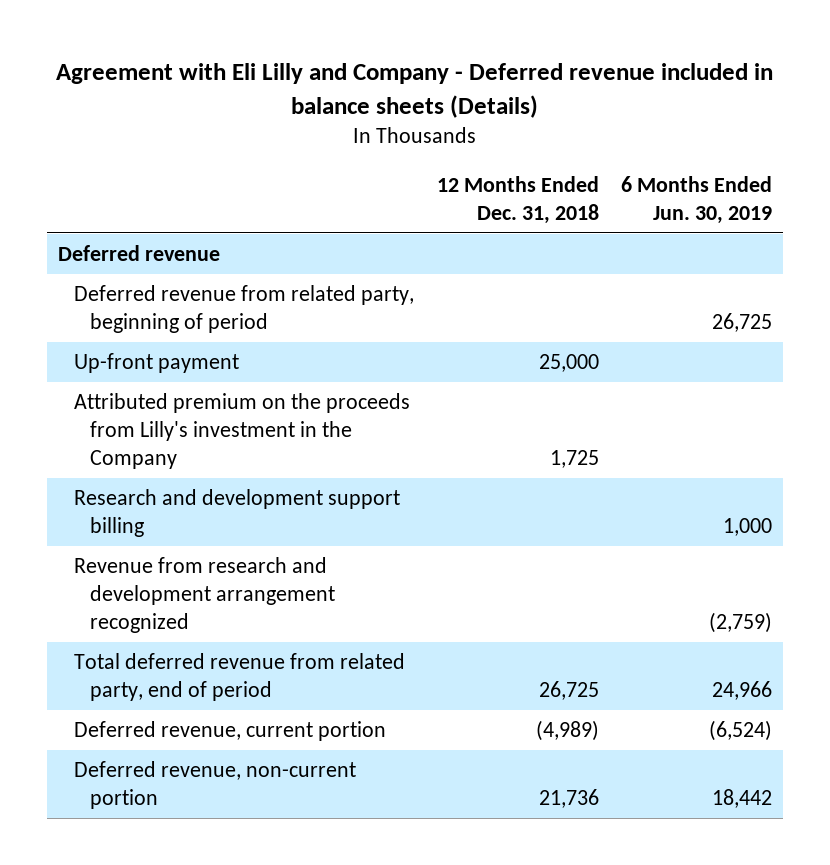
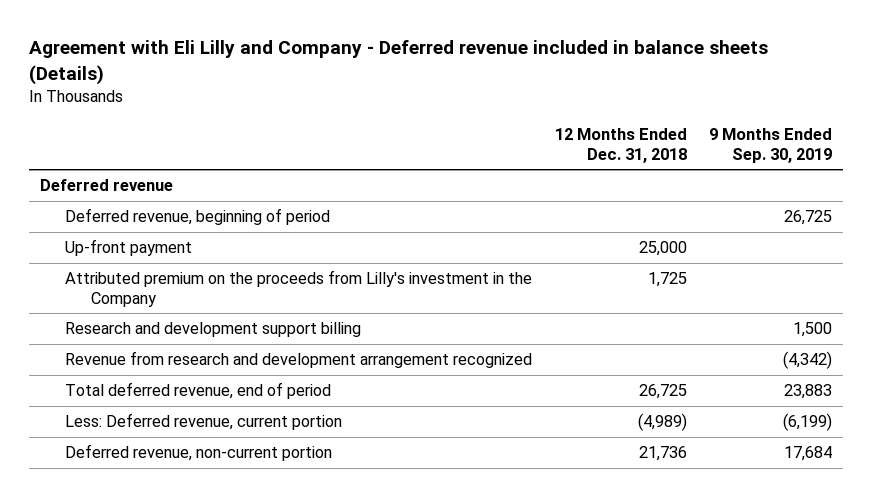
[621,175,773,224] 6 Months Ended Jun. 30, 2019 -> none
none -> [708,128,832,163] 9 Months Ended Sep. 30, 2019
[74,284,415,333] Deferred revenue from related party, beginning of period -> [65,208,331,226] Deferred revenue, beginning of period
[74,652,406,701] Total deferred revenue from related party, end of period -> [65,382,332,400] Total deferred revenue, end of period
[74,720,387,741] Deferred revenue, current portion -> [65,413,343,431] Less: Deferred revenue, current portion

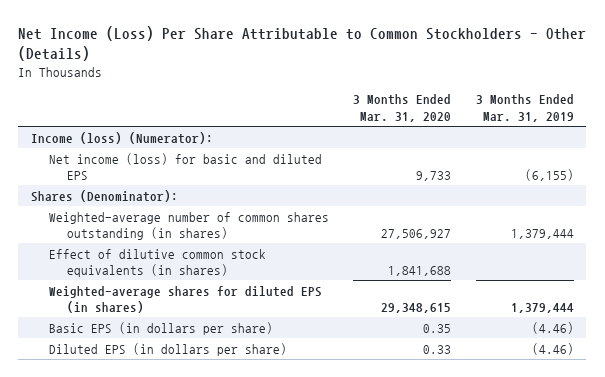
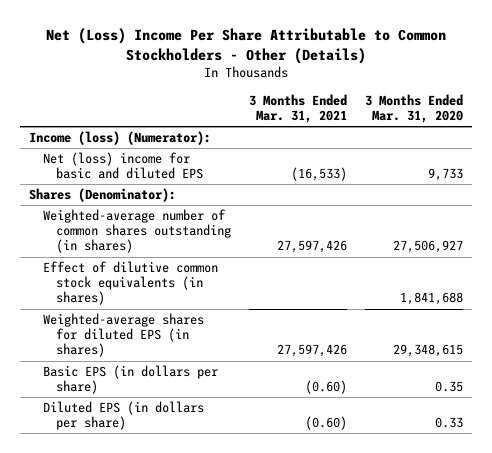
[18,26,587,62] Net Income (Loss) Per Share Attributable to Common Stockholders - Other (Details) -> [45,27,446,64] Net (Loss) Income Per Share Attributable to Common Stockholders - Other (Details)
[475,94,574,122] 3 Months Ended Mar. 31, 2019 -> none
none -> [248,94,347,124] 3 Months Ended Mar. 31, 2021
[48,152,322,181] Net income (loss) for basic and diluted EPS -> [42,152,203,180] Net (loss) income for basic and diluted EPS

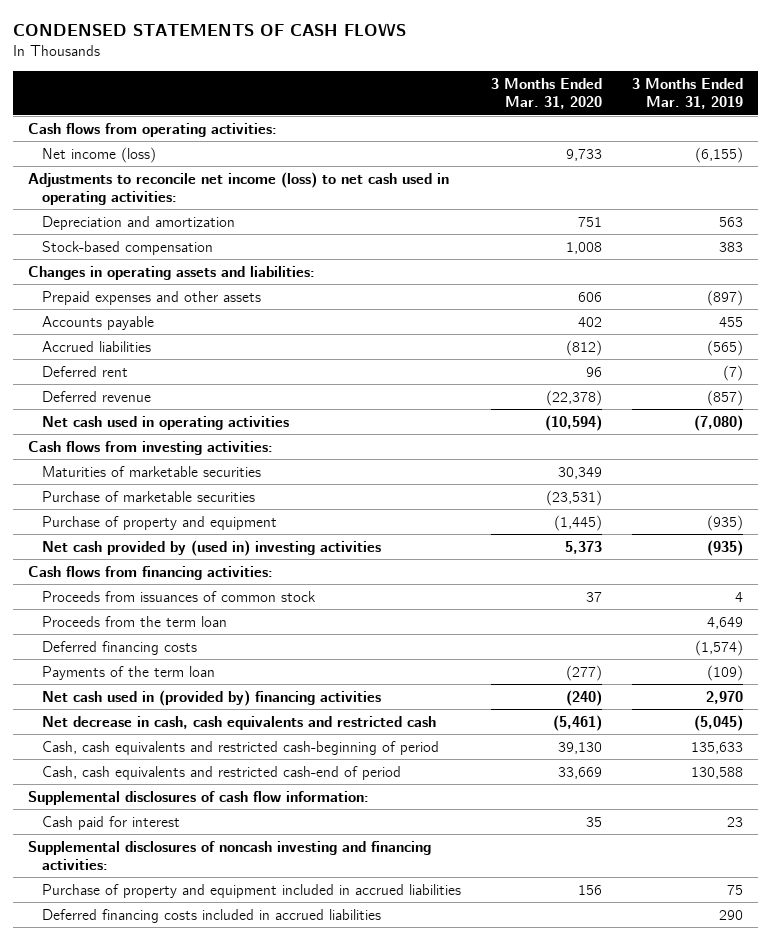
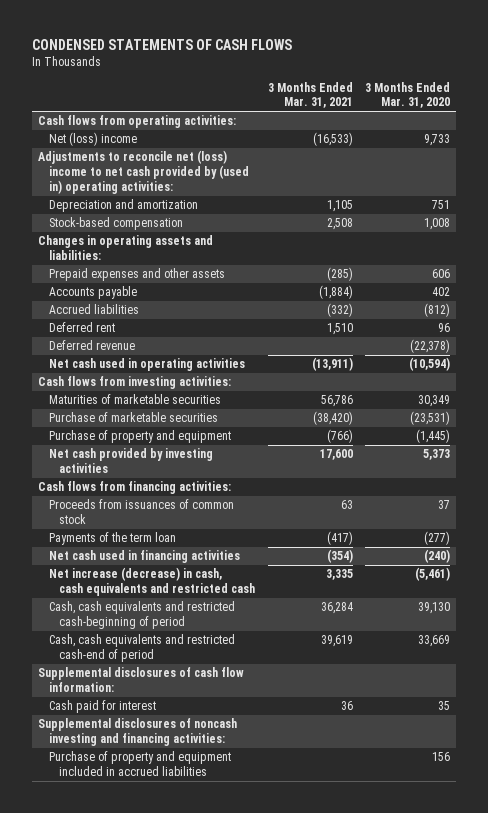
[632,77,744,110] 3 Months Ended Mar. 31, 2019 -> none
none -> [267,81,353,109] 3 Months Ended Mar. 31, 2021
[41,146,156,163] Net income (loss) -> [48,132,137,147] Net (loss) income
[28,171,450,206] Adjustments to reconcile net income (loss) to net cash used in operating activities: -> [37,150,249,194] Adjustments to reconcile net (loss) income to net cash provided by (used in) operating activities:
[41,539,381,556] Net cash provided by (used in) investing activities -> [48,448,213,474] Net cash provided by investing activities
[41,615,227,627] Proceeds from the term loan -> none
[41,640,197,655] Deferred financing costs -> none
[41,689,381,706] Net cash used in (provided by) financing activities -> [48,550,240,564] Net cash used in financing activities
[41,715,436,730] Net decrease in cash, cash equivalents and restricted cash -> [48,567,256,597] Net increase (decrease) in cash, cash equivalents and restricted cash
[41,908,381,923] Deferred financing costs included in accrued liabilities -> none

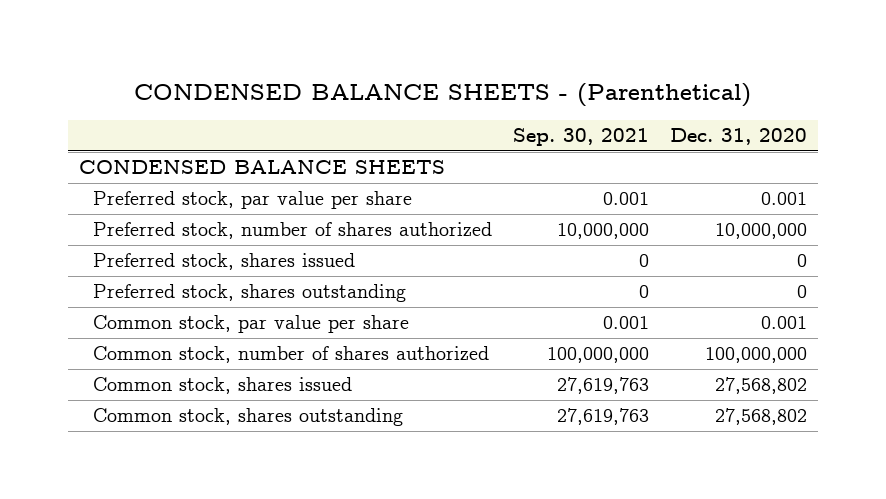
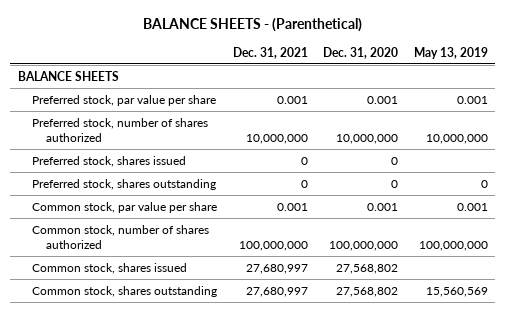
[133,82,751,107] CONDENSED BALANCE SHEETS - (Parenthetical) -> [142,17,362,32] BALANCE SHEETS - (Parenthetical)
[513,128,650,147] Sep. 30, 2021 -> none
none -> [232,46,308,59] Dec. 31, 2021
none -> [413,46,488,59] May 13, 2019
[78,160,445,175] CONDENSED BALANCE SHEETS -> [17,70,119,81] BALANCE SHEETS

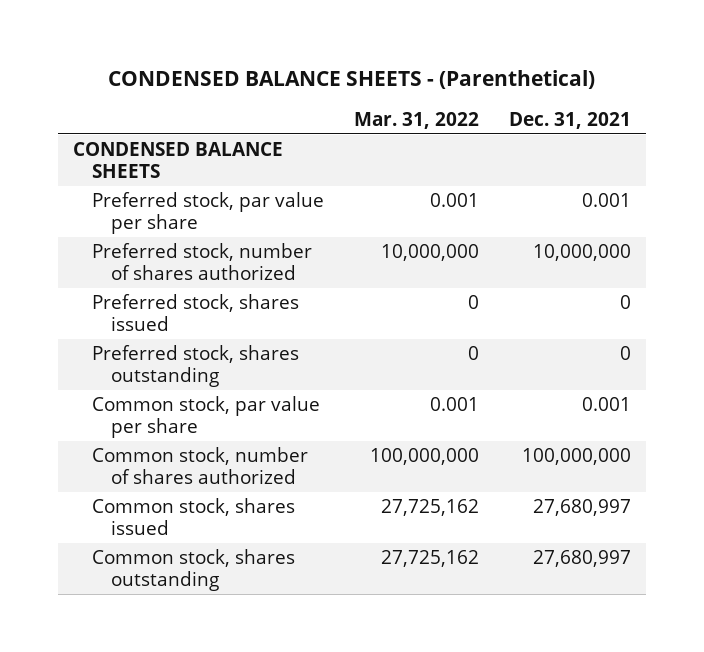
[142,17,362,32] BALANCE SHEETS - (Parenthetical) -> [107,70,595,90] CONDENSED BALANCE SHEETS - (Parenthetical)
[323,46,399,59] Dec. 31, 2020 -> none
[413,46,488,59] May 13, 2019 -> none
none -> [354,111,480,129] Mar. 31, 2022
[17,70,119,81] BALANCE SHEETS -> [72,142,283,178] CONDENSED BALANCE SHEETS

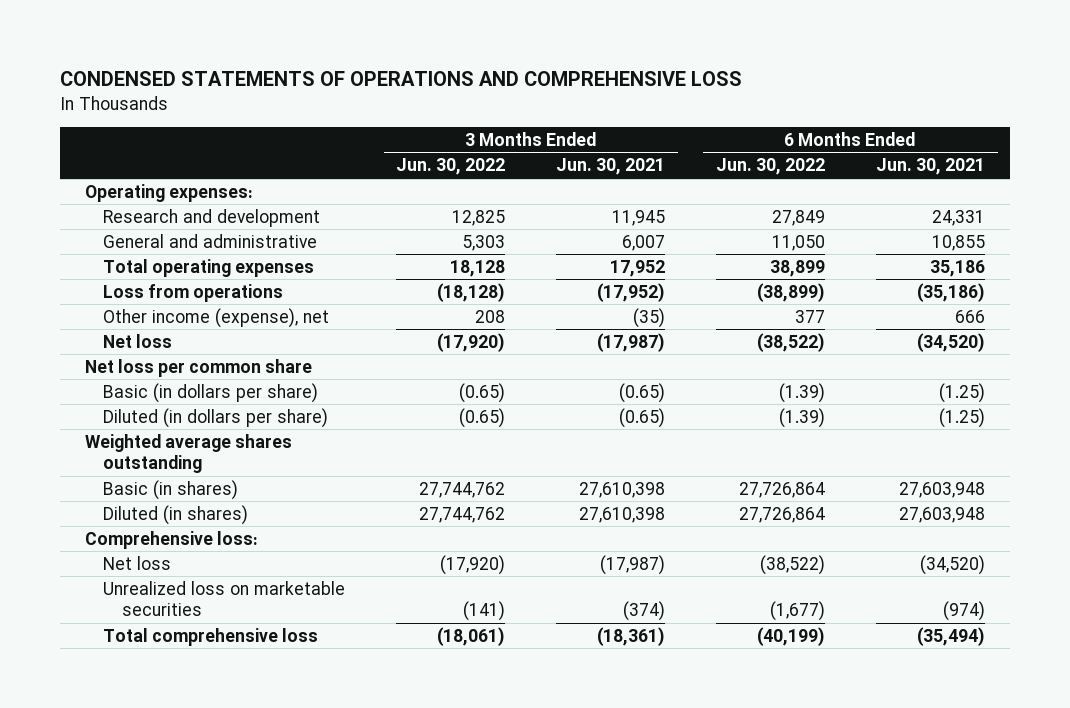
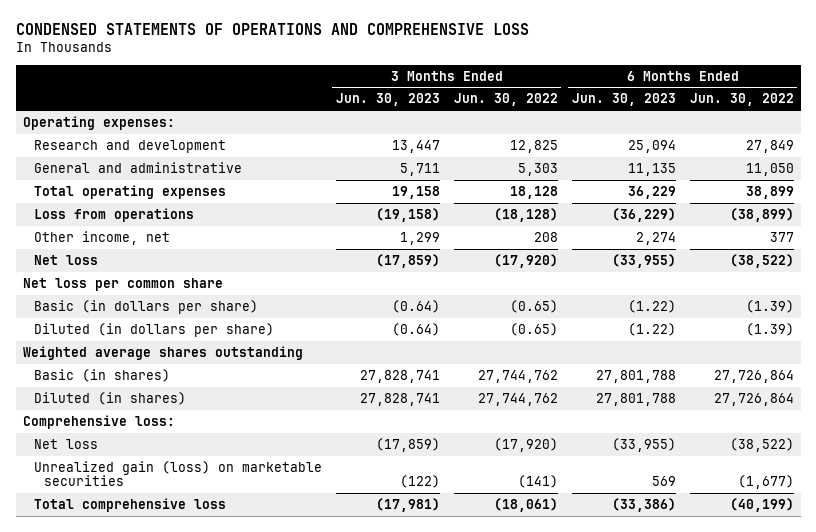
[556,158,666,176] Jun. 30, 2021 -> none
[875,158,985,176] Jun. 30, 2021 -> none
none -> [335,93,440,107] Jun. 30, 2023
none -> [571,93,676,107] Jun. 30, 2023
[103,307,330,328] Other income (expense), net -> [33,230,170,245] Other income, net
[103,580,346,617] Unrealized loss on marketable securities -> [33,460,322,487] Unrealized gain (loss) on marketable securities

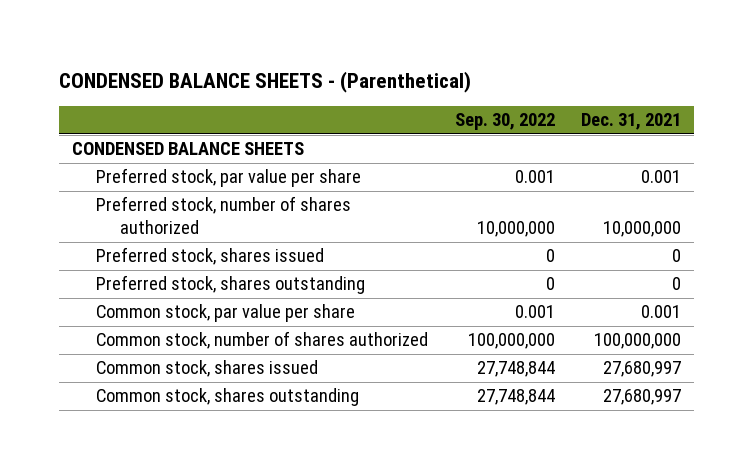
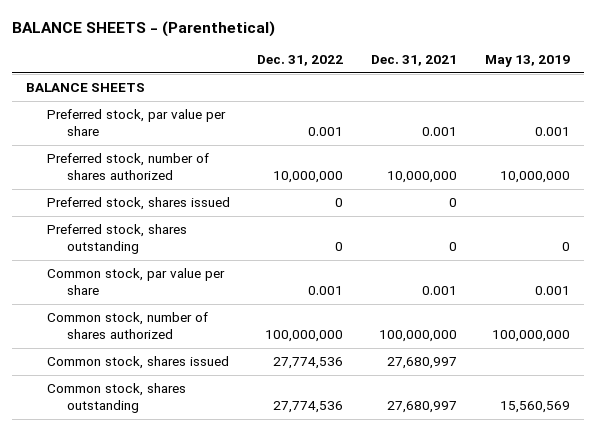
[59,70,472,93] CONDENSED BALANCE SHEETS - (Parenthetical) -> [12,20,276,37] BALANCE SHEETS - (Parenthetical)
[454,113,555,131] Sep. 30, 2022 -> none
none -> [257,55,344,67] Dec. 31, 2022
none -> [485,55,571,68] May 13, 2019
[72,142,305,156] CONDENSED BALANCE SHEETS -> [25,83,145,93] BALANCE SHEETS

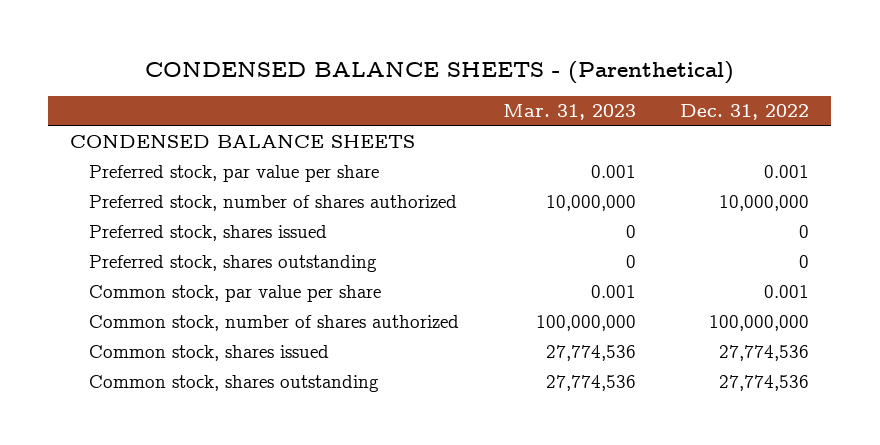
[12,20,276,37] BALANCE SHEETS - (Parenthetical) -> [144,61,734,85] CONDENSED BALANCE SHEETS - (Parenthetical)
[371,55,458,67] Dec. 31, 2021 -> none
[485,55,571,68] May 13, 2019 -> none
none -> [503,104,637,121] Mar. 31, 2023
[25,83,145,93] BALANCE SHEETS -> [70,135,416,149] CONDENSED BALANCE SHEETS

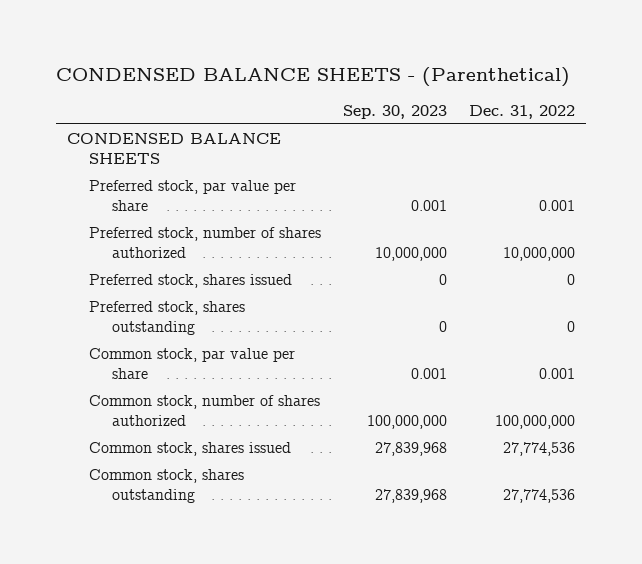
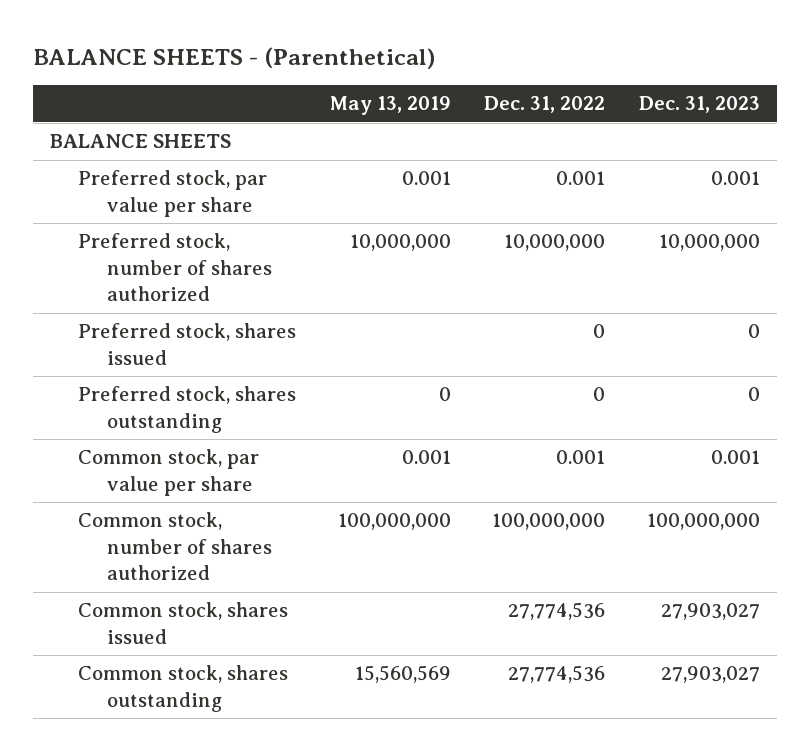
[55,66,570,87] CONDENSED BALANCE SHEETS - (Parenthetical) -> [32,46,435,69] BALANCE SHEETS - (Parenthetical)
[343,105,448,120] Sep. 30, 2023 -> none
none -> [329,96,451,116] May 13, 2019
none -> [639,96,761,114] Dec. 31, 2023
[66,132,281,164] CONDENSED BALANCE SHEETS -> [49,134,231,149] BALANCE SHEETS

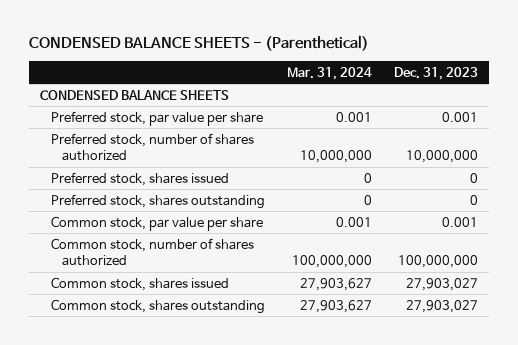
[32,46,435,69] BALANCE SHEETS - (Parenthetical) -> [28,35,369,52] CONDENSED BALANCE SHEETS - (Parenthetical)
[329,96,451,116] May 13, 2019 -> none
[484,96,606,114] Dec. 31, 2022 -> none
none -> [286,66,372,80] Mar. 31, 2024
[49,134,231,149] BALANCE SHEETS -> [39,89,229,100] CONDENSED BALANCE SHEETS

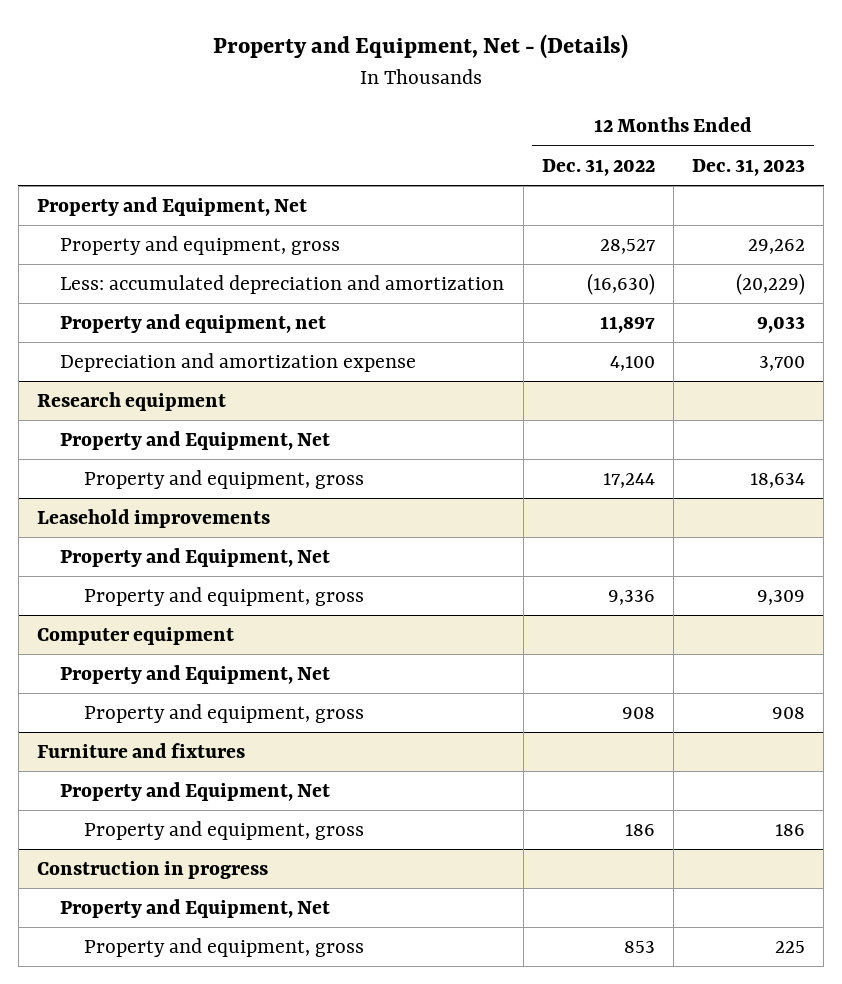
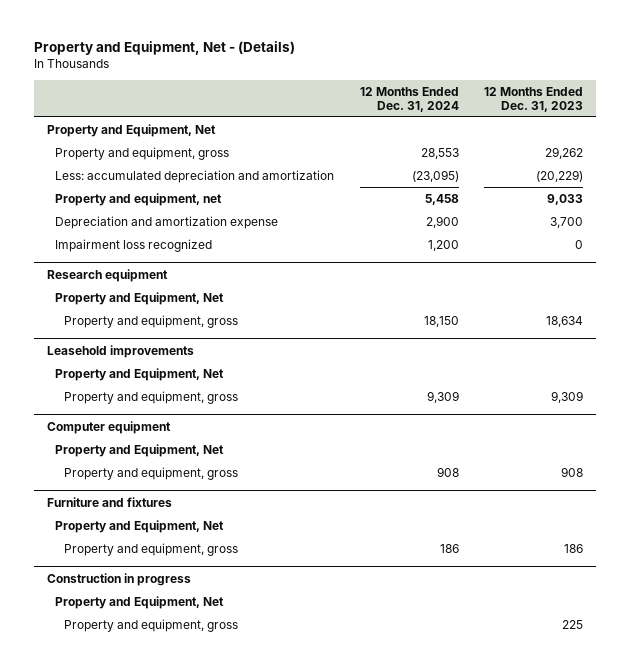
[541,158,655,176] Dec. 31, 2022 -> none
none -> [359,86,459,112] 12 Months Ended Dec. 31, 2024
none -> [55,238,213,252] Impairment loss recognized

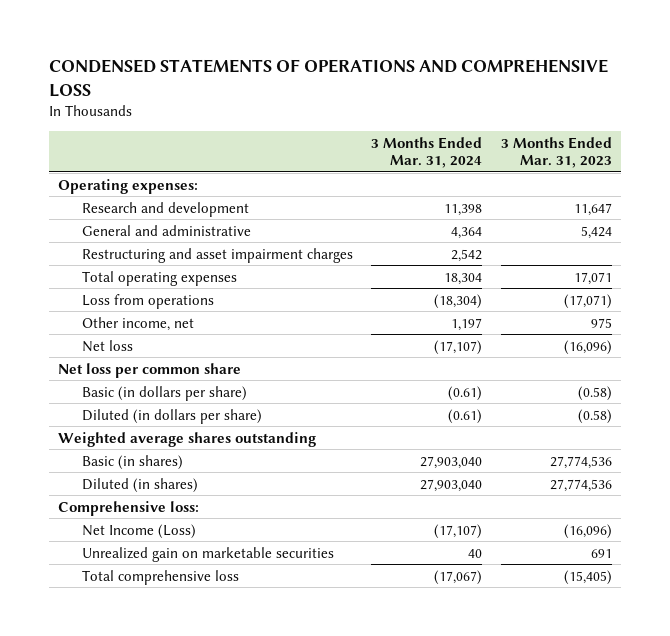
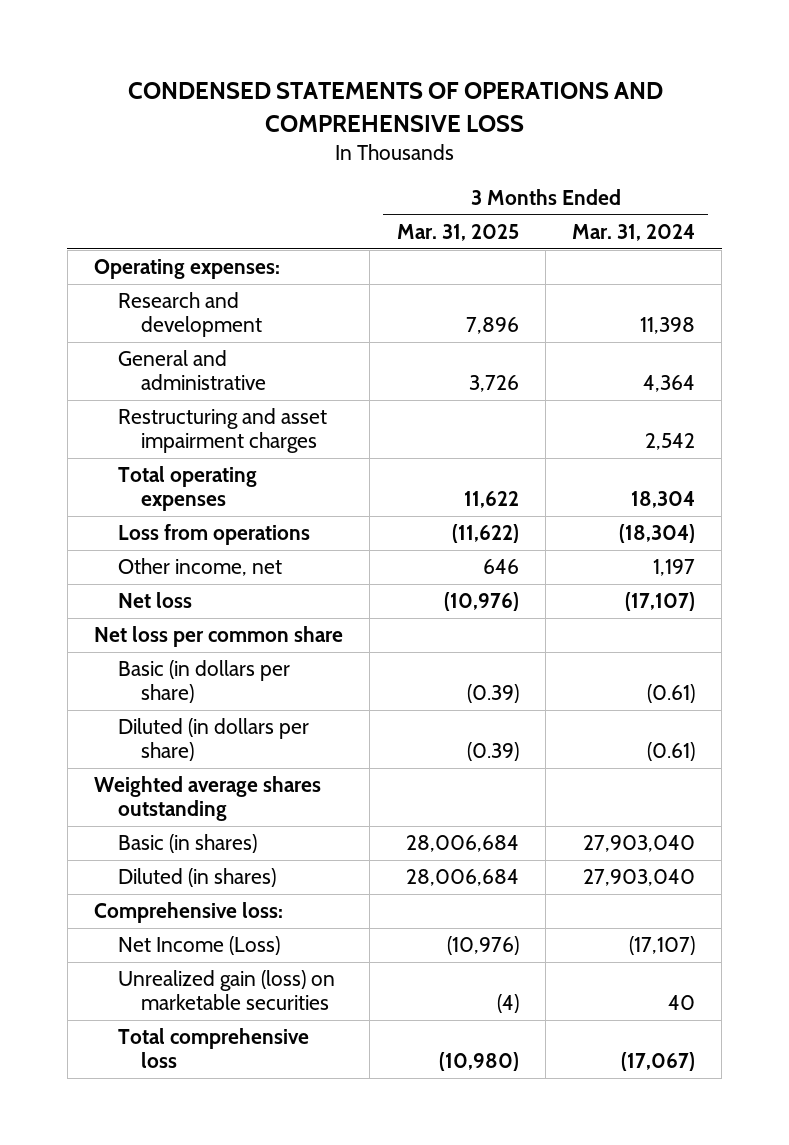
[500,136,612,169] 3 Months Ended Mar. 31, 2023 -> none
none -> [396,224,519,242] Mar. 31, 2025
[81,546,334,562] Unrealized gain on marketable securities -> [117,970,335,1011] Unrealized gain (loss) on marketable securities

